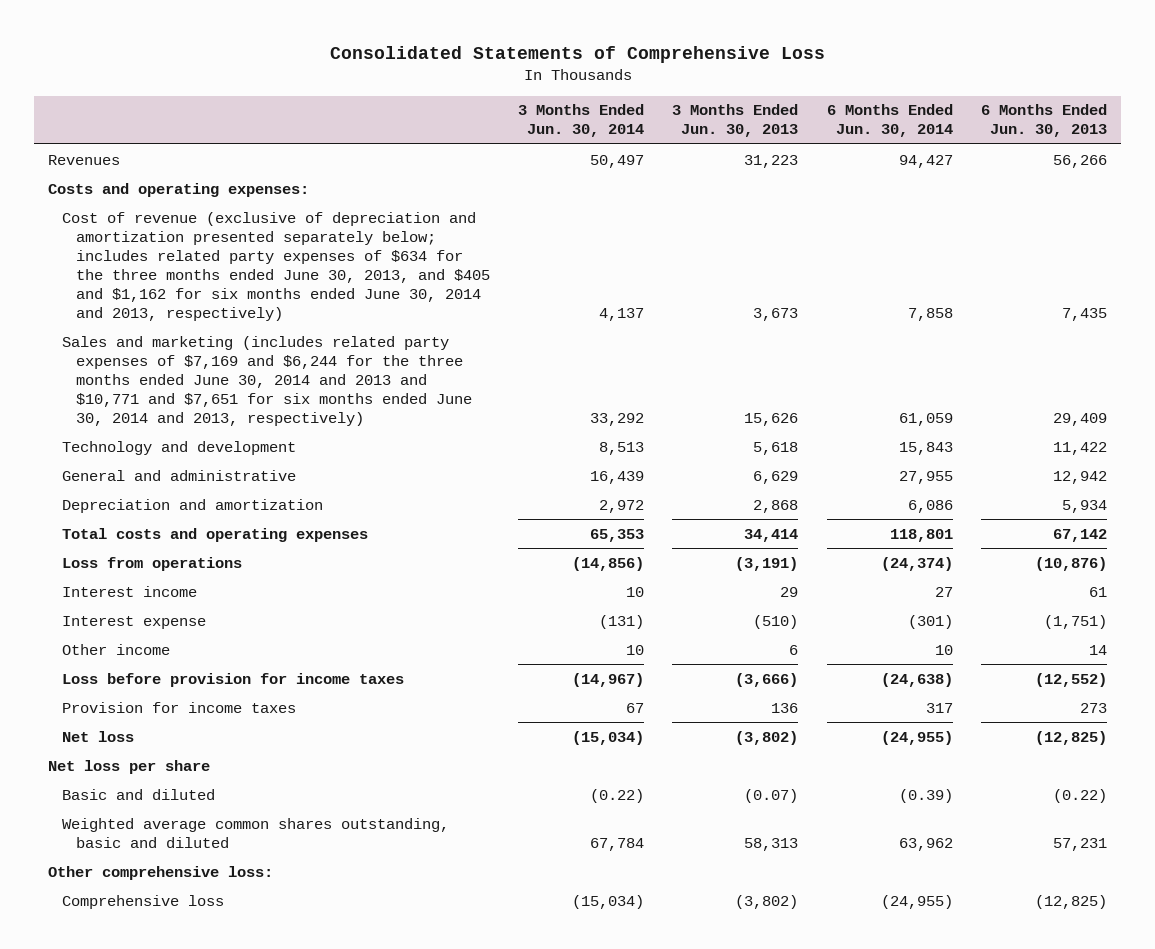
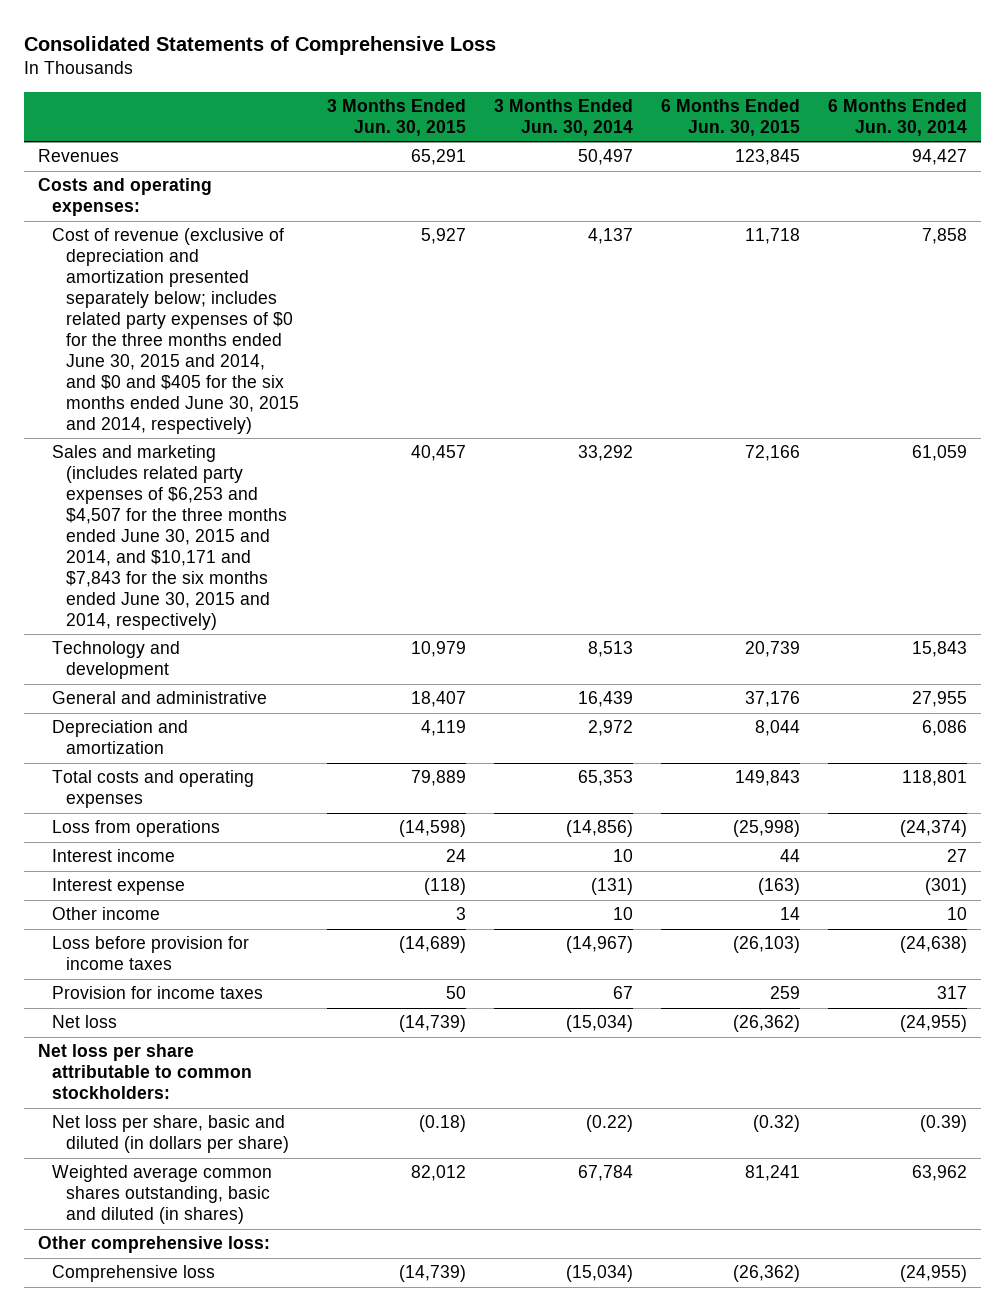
[672,104,799,138] 3 Months Ended Jun. 30, 2013 -> none
[980,104,1107,138] 6 Months Ended Jun. 30, 2013 -> none
none -> [326,99,466,136] 3 Months Ended Jun. 30, 2015
none -> [661,99,801,136] 6 Months Ended Jun. 30, 2015
[62,211,491,322] Cost of revenue (exclusive of depreciation and amortization presented separately below; includes related party expenses of $634 for the three months ended June 30, 2013, and $405 and $1,162 for six months ended June 30, 2014 and 2013, respectively) -> [52,228,299,434] Cost of revenue (exclusive of depreciation and amortization presented separately below; includes related party expenses of $0 for the three months ended June 30, 2015 and 2014, and $0 and $405 for the six months ended June 30, 2015 and 2014, respectively)
[62,335,473,426] Sales and marketing (includes related party expenses of $7,169 and $6,244 for the three months ended June 30, 2014 and 2013 and $10,771 and $7,651 for six months ended June 30, 2014 and 2013, respectively) -> [52,445,287,630] Sales and marketing (includes related party expenses of $6,253 and $4,507 for the three months ended June 30, 2015 and 2014, and $10,171 and $7,843 for the six months ended June 30, 2015 and 2014, respectively)
[48,759,211,774] Net loss per share -> [38,1044,253,1100] Net loss per share attributable to common stockholders:
[62,788,216,800] Basic and diluted -> [52,1115,289,1154] Net loss per share, basic and diluted (in dollars per share)
[62,817,450,848] Weighted average common shares outstanding, basic and diluted -> [52,1165,273,1225] Weighted average common shares outstanding, basic and diluted (in shares)

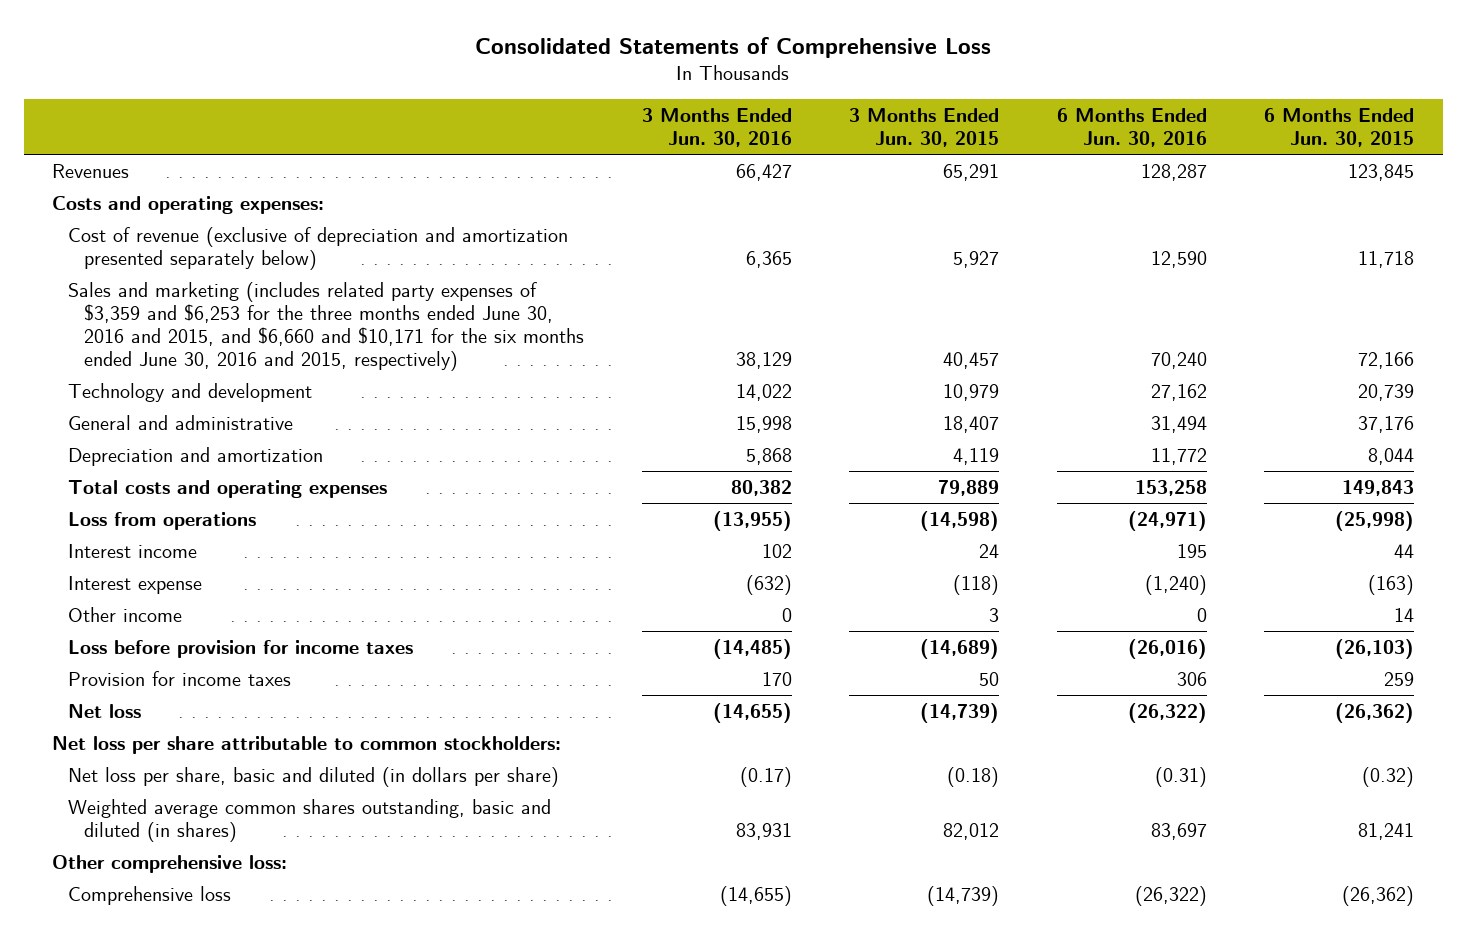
[493,99,633,136] 3 Months Ended Jun. 30, 2014 -> none
[828,99,968,136] 6 Months Ended Jun. 30, 2014 -> none
none -> [641,108,792,148] 3 Months Ended Jun. 30, 2016
none -> [1056,108,1207,148] 6 Months Ended Jun. 30, 2016
[52,228,299,434] Cost of revenue (exclusive of depreciation and amortization presented separately below; includes related party expenses of $0 for the three months ended June 30, 2015 and 2014, and $0 and $405 for the six months ended June 30, 2015 and 2014, respectively) -> [68,226,569,270] Cost of revenue (exclusive of depreciation and amortization presented separately below)
[52,445,287,630] Sales and marketing (includes related party expenses of $6,253 and $4,507 for the three months ended June 30, 2015 and 2014, and $10,171 and $7,843 for the six months ended June 30, 2015 and 2014, respectively) -> [68,281,585,372] Sales and marketing (includes related party expenses of $3,359 and $6,253 for the three months ended June 30, 2016 and 2015, and $6,660 and $10,171 for the six months ended June 30, 2016 and 2015, respectively)

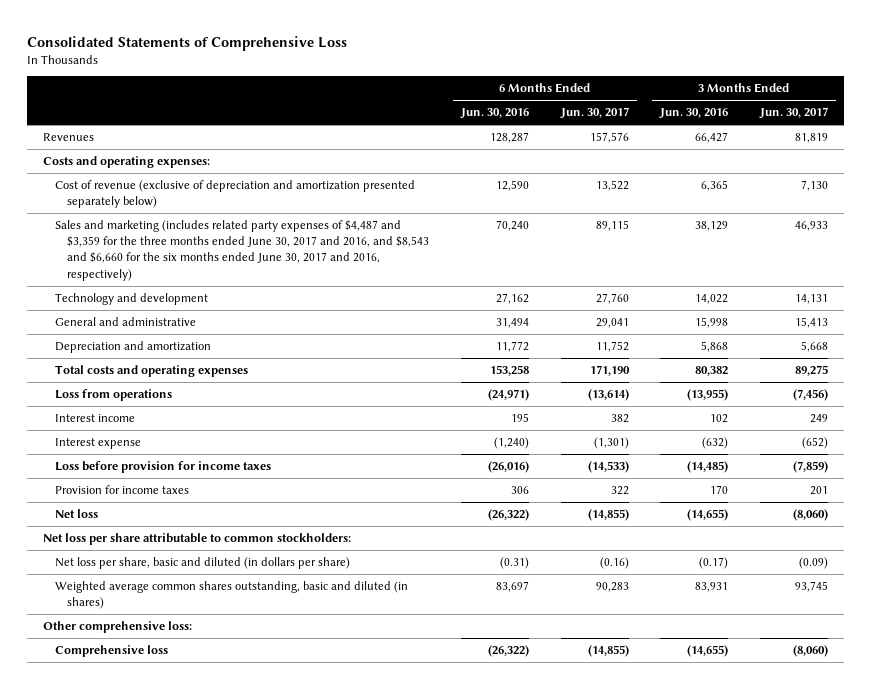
[849,108,1000,148] 3 Months Ended Jun. 30, 2015 -> none
[1263,108,1414,148] 6 Months Ended Jun. 30, 2015 -> none
none -> [559,107,629,120] Jun. 30, 2017
none -> [758,107,828,120] Jun. 30, 2017
[68,281,585,372] Sales and marketing (includes related party expenses of $3,359 and $6,253 for the three months ended June 30, 2016 and 2015, and $6,660 and $10,171 for the six months ended June 30, 2016 and 2015, respectively) -> [55,220,430,281] Sales and marketing (includes related party expenses of $4,487 and $3,359 for the three months ended June 30, 2017 and 2016, and $8,543 and $6,660 for the six months ended June 30, 2017 and 2016, respectively)
[68,606,183,622] Other income -> none

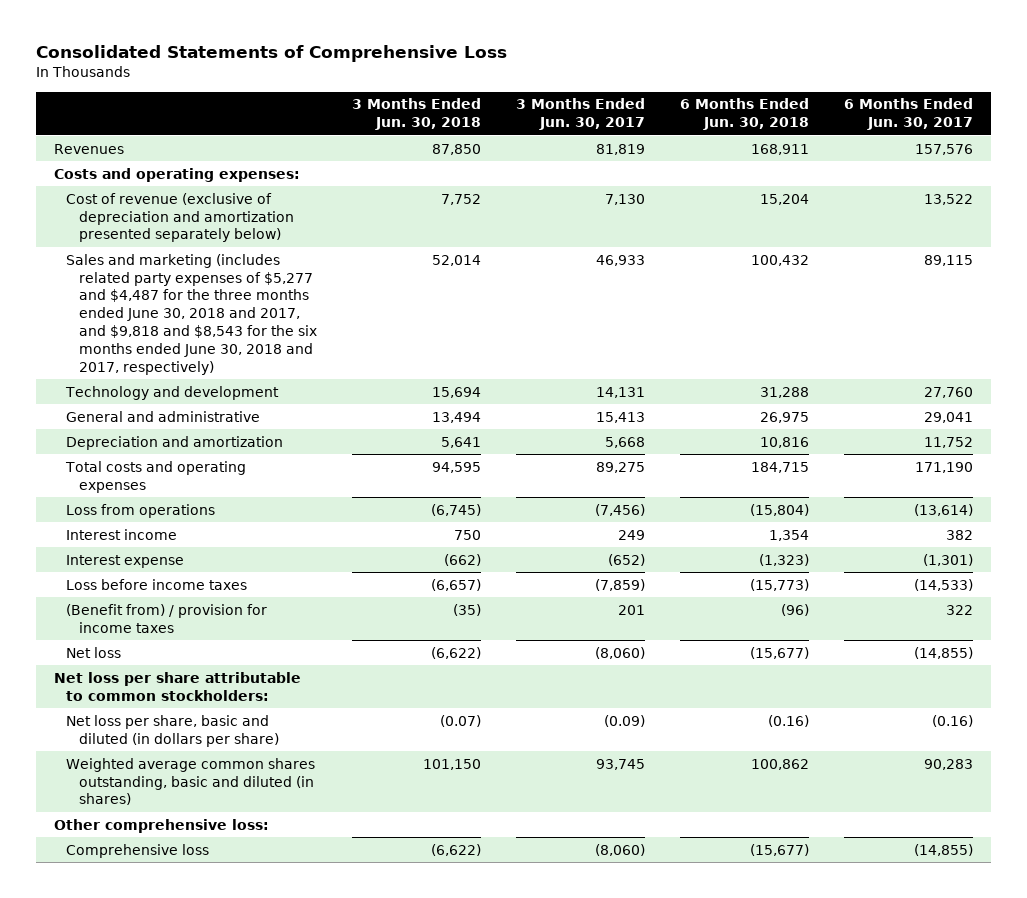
[460,108,530,120] Jun. 30, 2016 -> none
[659,108,729,120] Jun. 30, 2016 -> none
none -> [351,98,481,131] 3 Months Ended Jun. 30, 2018
none -> [680,98,810,131] 6 Months Ended Jun. 30, 2018
[55,220,430,281] Sales and marketing (includes related party expenses of $4,487 and $3,359 for the three months ended June 30, 2017 and 2016, and $8,543 and $6,660 for the six months ended June 30, 2017 and 2016, respectively) -> [66,253,317,375] Sales and marketing (includes related party expenses of $5,277 and $4,487 for the three months ended June 30, 2018 and 2017, and $9,818 and $8,543 for the six months ended June 30, 2018 and 2017, respectively)
[55,461,272,474] Loss before provision for income taxes -> [66,578,248,590] Loss before income taxes
[55,485,190,495] Provision for income taxes -> [66,603,268,633] (Benefit from) / provision for income taxes

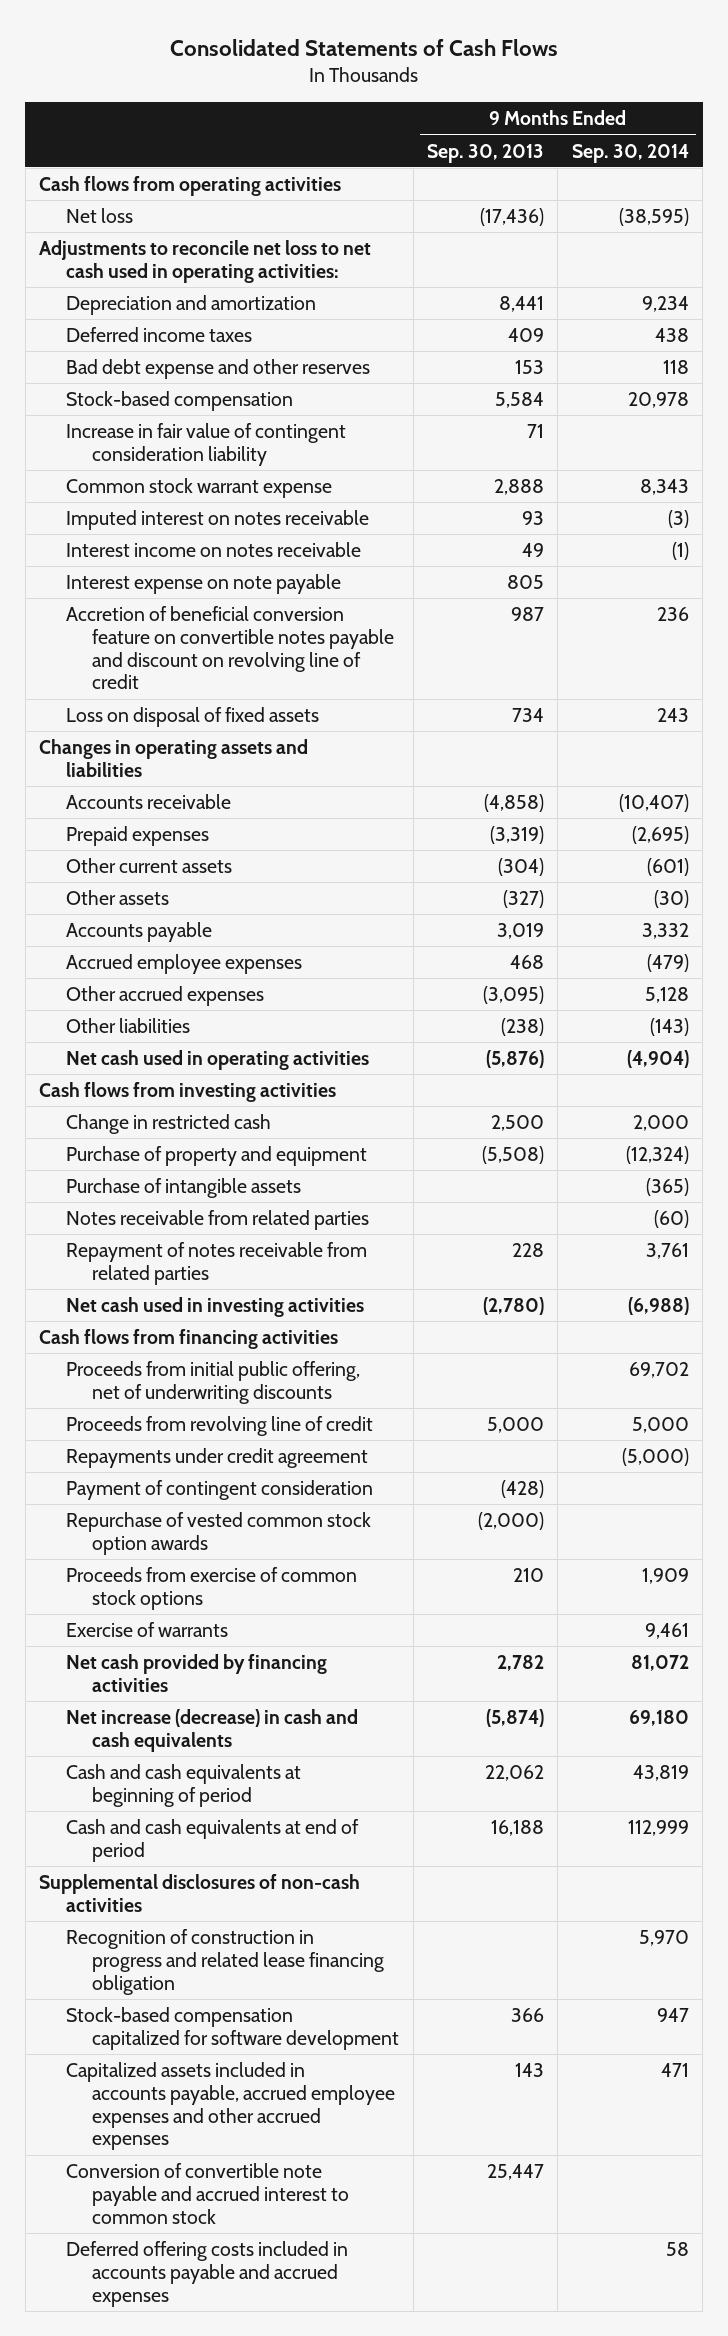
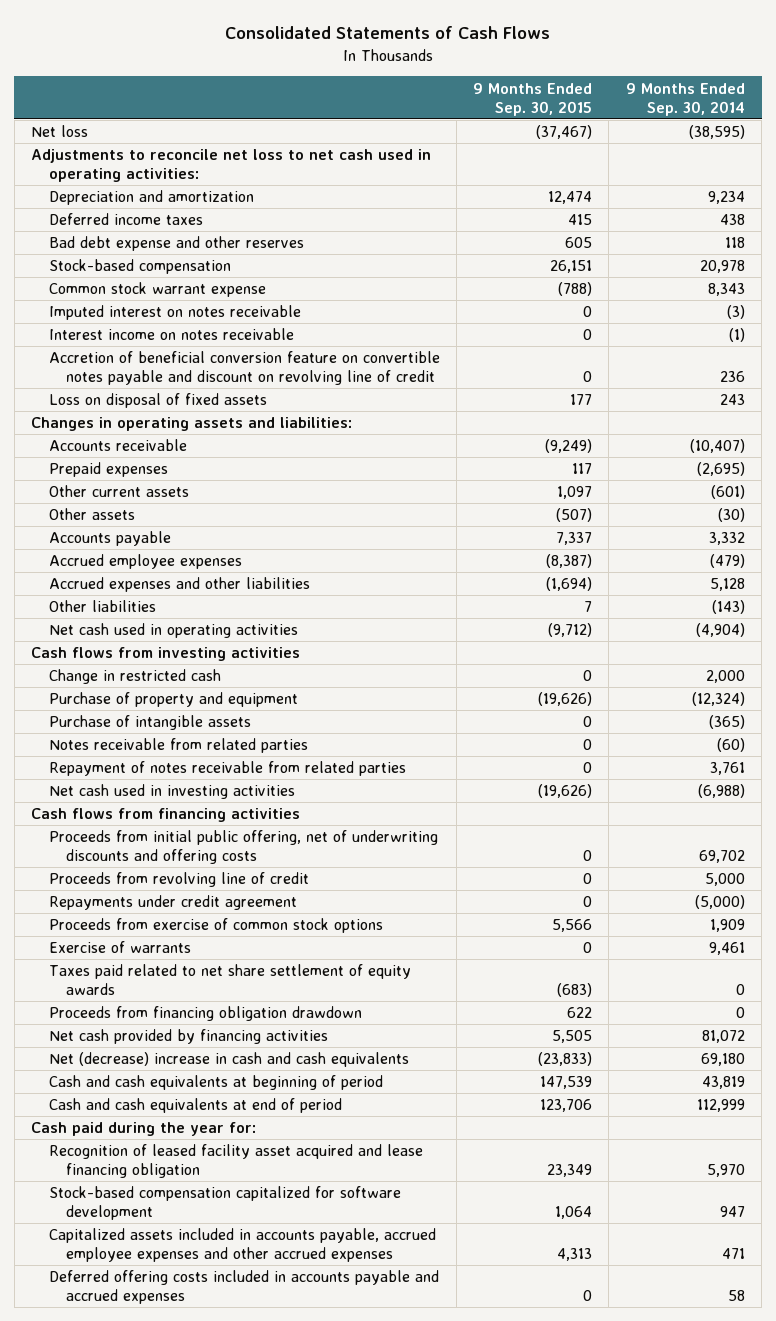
[427,143,545,163] Sep. 30, 2013 -> none
none -> [473,82,593,116] 9 Months Ended Sep. 30, 2015
[39,176,342,197] Cash flows from operating activities -> none
[65,423,346,466] Increase in fair value of contingent consideration liability -> none
[65,574,341,595] Interest expense on note payable -> none
[39,739,309,777] Changes in operating assets and liabilities -> [31,417,353,432] Changes in operating assets and liabilities:
[65,986,264,1007] Other accrued expenses -> [48,577,310,593] Accrued expenses and other liabilities
[65,1361,360,1404] Proceeds from initial public offering, net of underwriting discounts -> [48,830,438,865] Proceeds from initial public offering, net of underwriting discounts and offering costs
[65,1480,373,1501] Payment of contingent consideration -> none
[65,1512,371,1555] Repurchase of vested common stock option awards -> none
none -> [48,964,411,996] Taxes paid related to net share settlement of equity awards
none -> [48,1006,362,1022] Proceeds from financing obligation drawdown
[65,1709,358,1752] Net increase (decrease) in cash and cash equivalents -> [48,1052,409,1068] Net (decrease) increase in cash and cash equivalents
[39,1874,361,1912] Supplemental disclosures of non-cash activities -> [31,1122,257,1137] Cash paid during the year for:
[65,1929,385,1995] Recognition of construction in progress and related lease financing obligation -> [48,1144,423,1179] Recognition of leased facility asset acquired and lease financing obligation
[65,2163,350,2224] Conversion of convertible note payable and accrued interest to common stock -> none

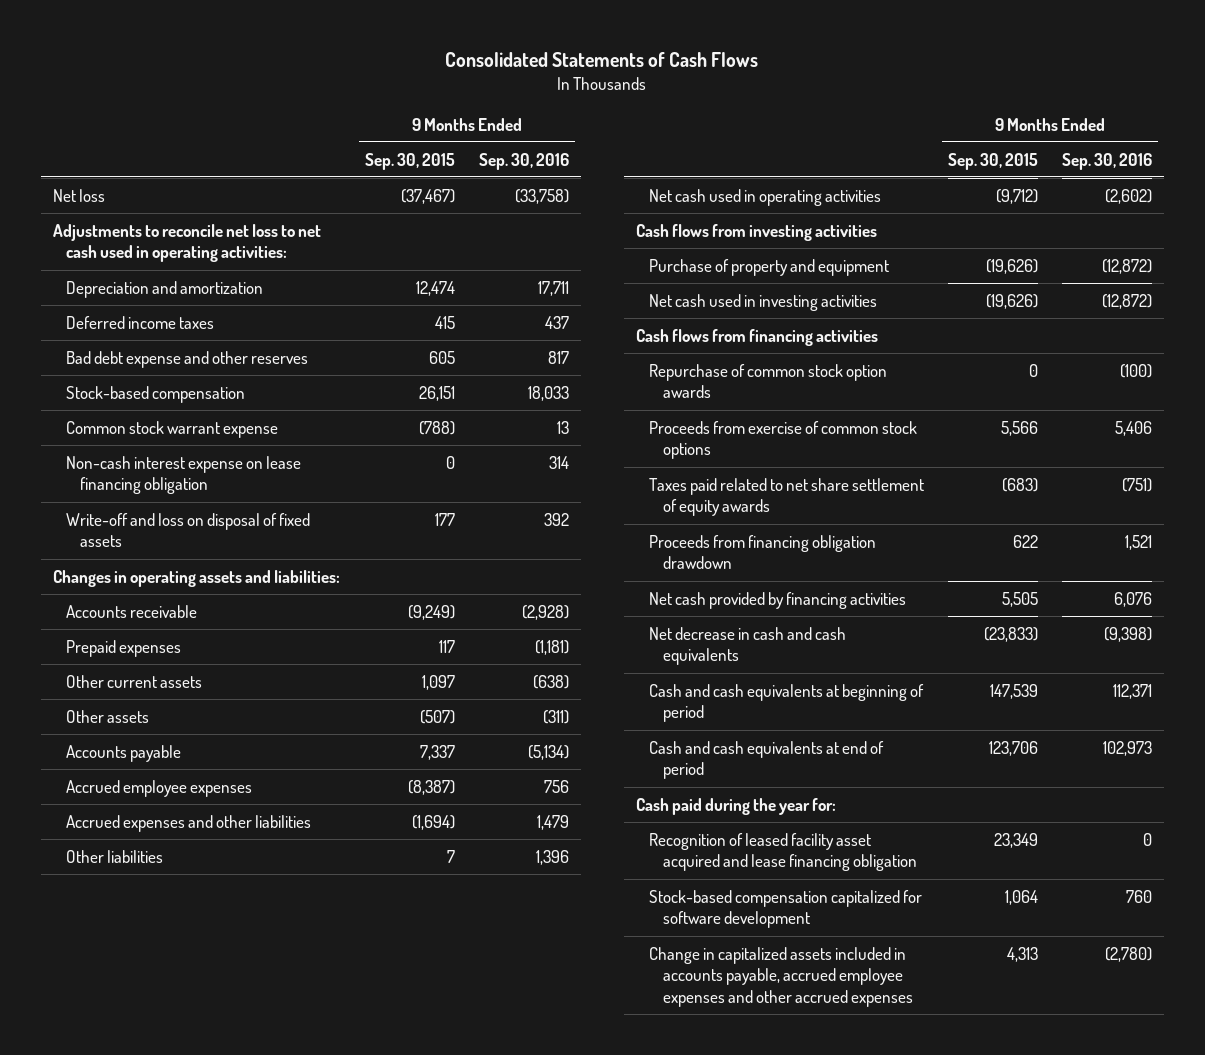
[625,82,745,116] 9 Months Ended Sep. 30, 2014 -> none
none -> [479,152,570,170] Sep. 30, 2016
[48,305,301,321] Imputed interest on notes receivable -> none
[48,328,294,341] Interest income on notes receivable -> none
[48,351,440,386] Accretion of beneficial conversion feature on convertible notes payable and discount on revolving line of credit -> none
none -> [66,455,302,495] Non-cash interest expense on lease financing obligation
[48,393,267,409] Loss on disposal of fixed assets -> [66,512,311,548] Write-off and loss on disposal of fixed assets
[48,669,221,685] Change in restricted cash -> none
[48,715,251,731] Purchase of intangible assets -> none
[48,738,308,754] Notes receivable from related parties -> none
[48,761,406,777] Repayment of notes receivable from related parties -> none
[48,830,438,865] Proceeds from initial public offering, net of underwriting discounts and offering costs -> none
[48,872,309,888] Proceeds from revolving line of credit -> none
[48,895,297,911] Repayments under credit agreement -> none
none -> [649,363,888,399] Repurchase of common stock option awards
[48,941,191,954] Exercise of warrants -> none
[48,1052,409,1068] Net (decrease) increase in cash and cash equivalents -> [649,626,847,666] Net decrease in cash and cash equivalents
[48,1270,439,1305] Deferred offering costs included in accounts payable and accrued expenses -> none
[48,1228,436,1263] Capitalized assets included in accounts payable, accrued employee expenses and other accrued expenses -> [649,946,914,1007] Change in capitalized assets included in accounts payable, accrued employee expenses and other accrued expenses

